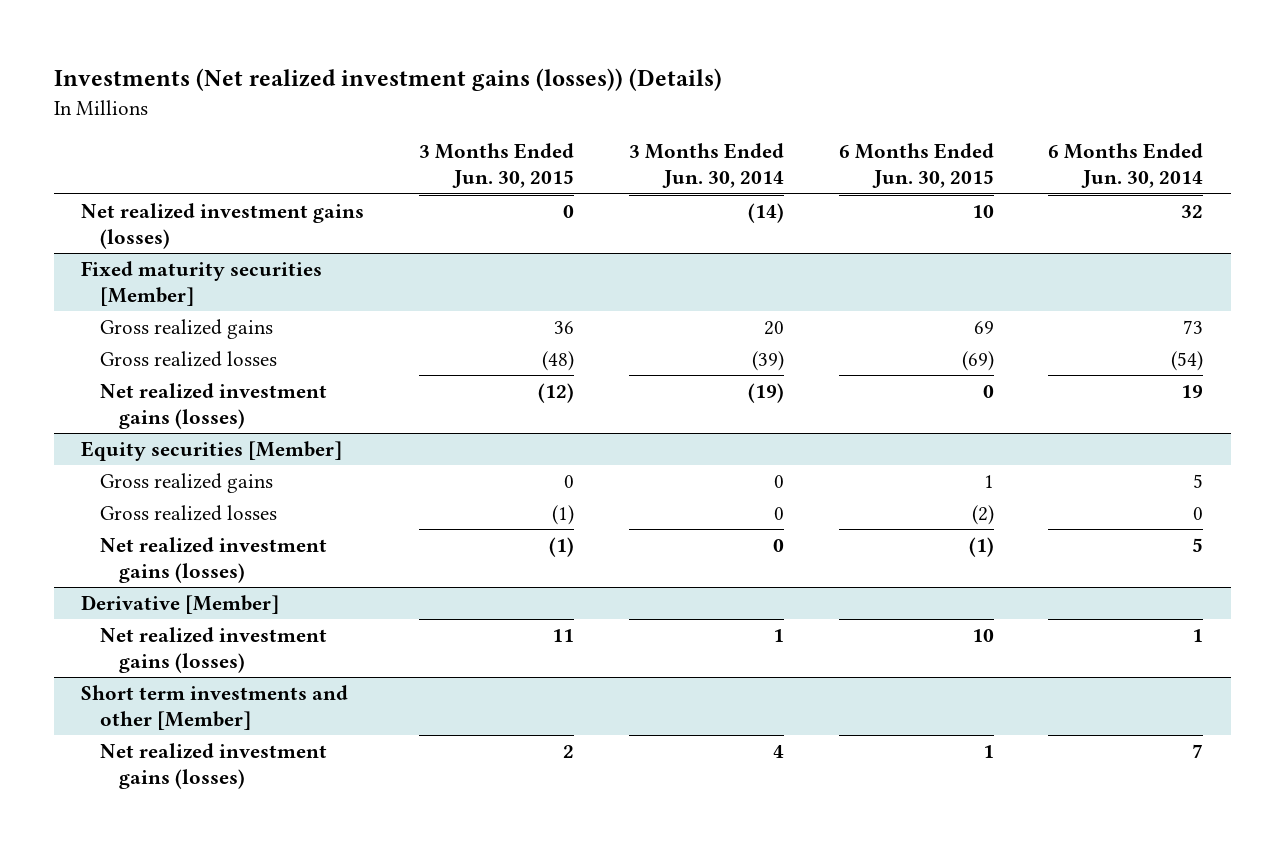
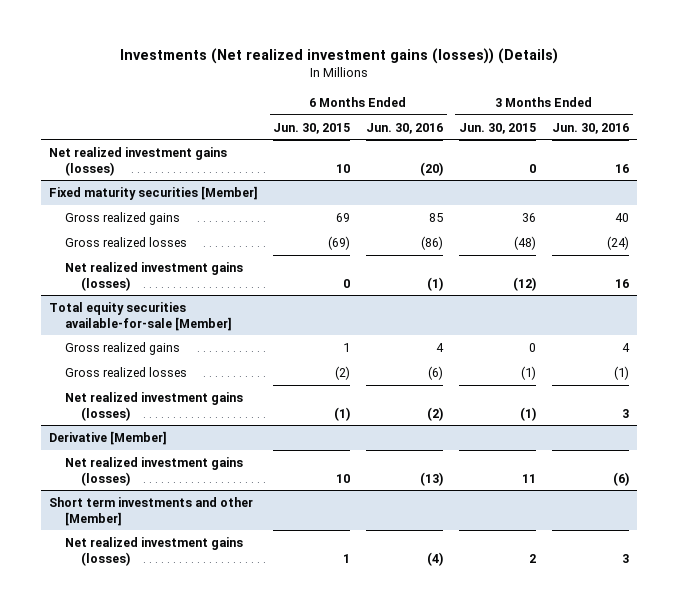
[628,143,784,189] 3 Months Ended Jun. 30, 2014 -> none
[1048,143,1204,189] 6 Months Ended Jun. 30, 2014 -> none
none -> [366,122,444,134] Jun. 30, 2016
none -> [551,122,629,134] Jun. 30, 2016
[81,440,343,461] Equity securities [Member] -> [48,301,232,331] Total equity securities available-for-sale [Member]

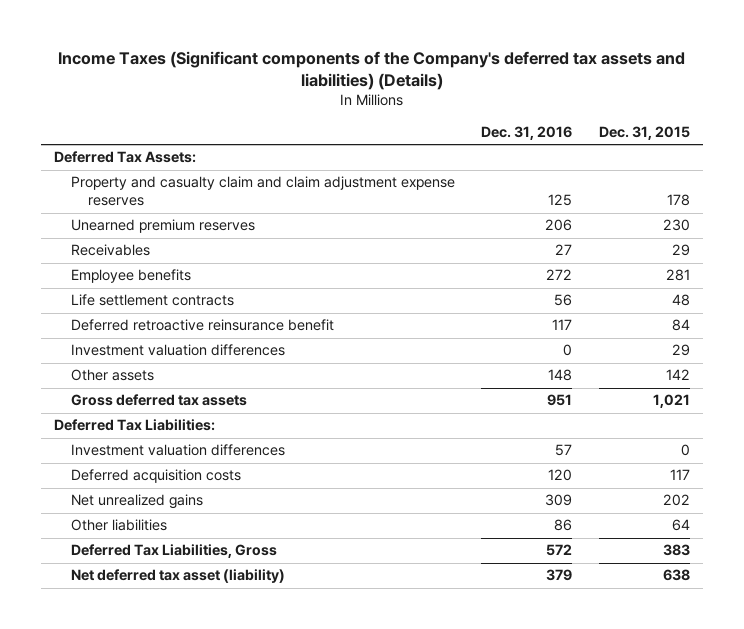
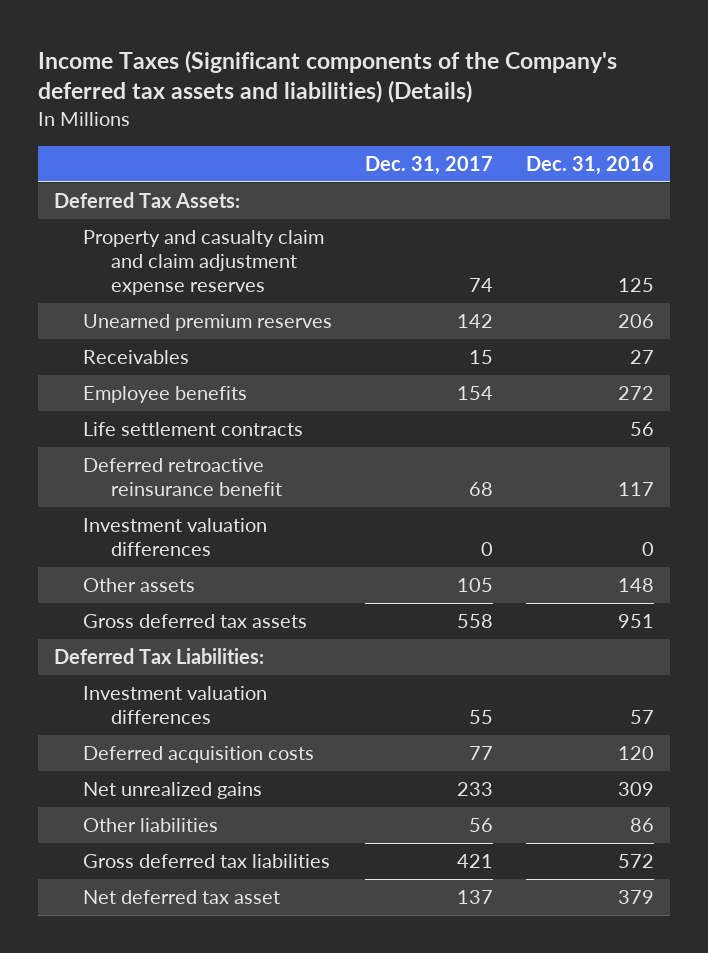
[598,125,690,140] Dec. 31, 2015 -> none
none -> [364,155,493,175] Dec. 31, 2017
[71,544,278,559] Deferred Tax Liabilities, Gross -> [82,854,330,869] Gross deferred tax liabilities
[71,569,286,584] Net deferred tax asset (liability) -> [82,890,280,905] Net deferred tax asset

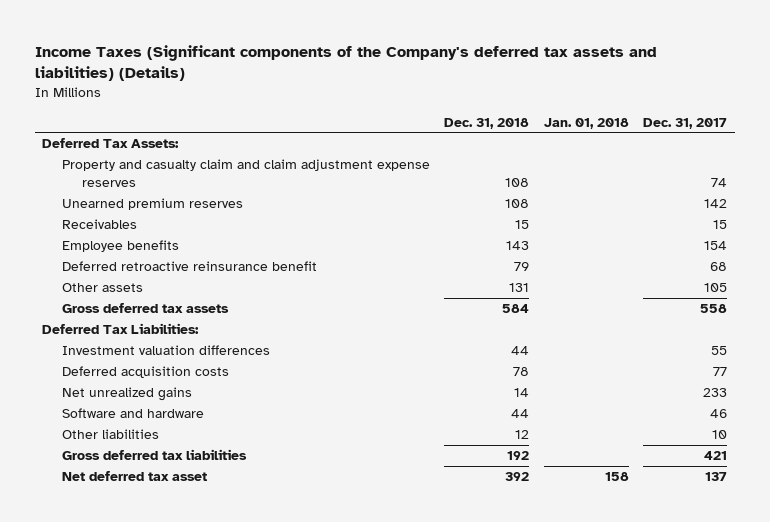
[525,155,654,175] Dec. 31, 2016 -> none
none -> [444,117,530,129] Dec. 31, 2018
none -> [543,117,629,129] Jan. 01, 2018
[82,422,303,437] Life settlement contracts -> none
[82,518,267,557] Investment valuation differences -> none
none -> [61,408,204,419] Software and hardware
[468,818,493,833] 56 -> [712,430,728,440] 10

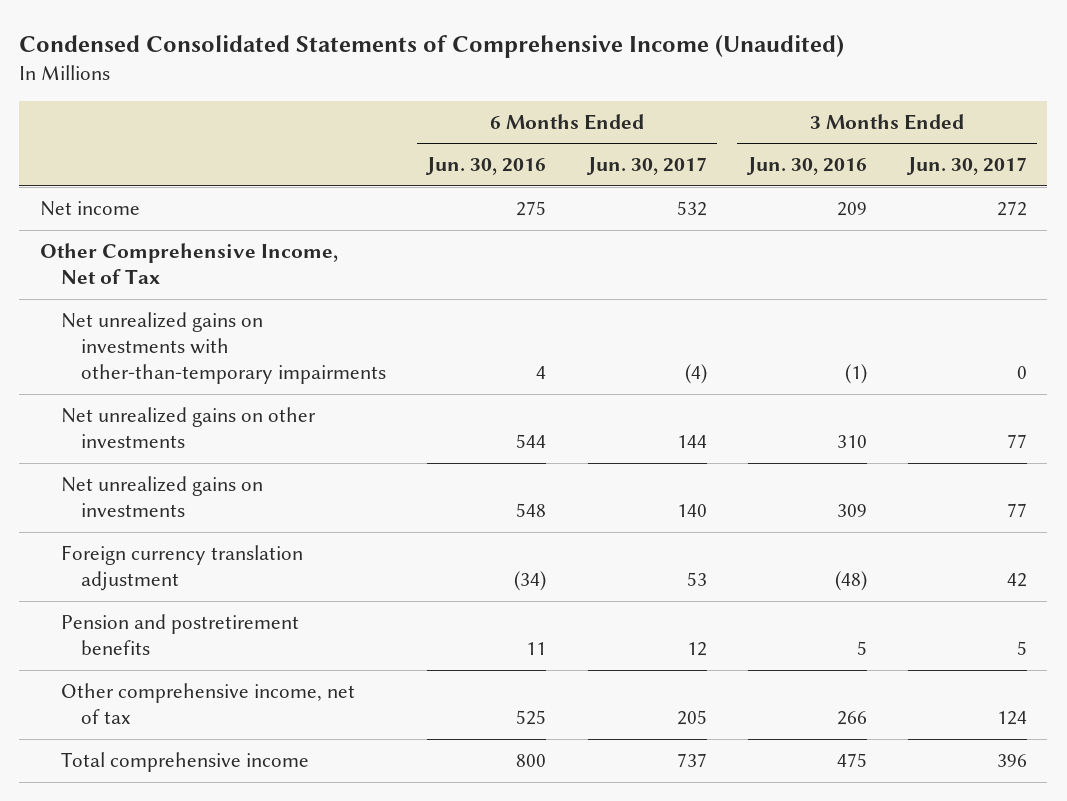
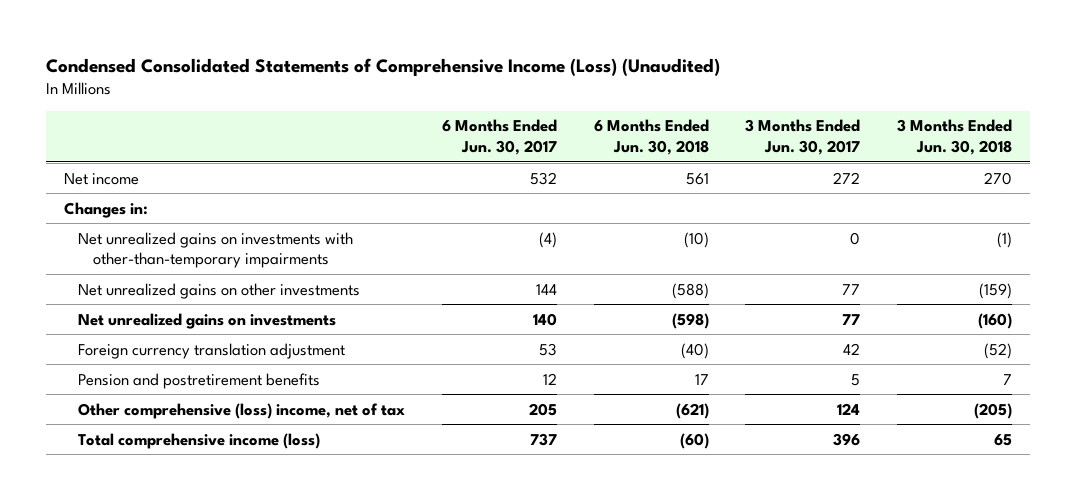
[19,34,845,58] Condensed Consolidated Statements of Comprehensive Income (Unaudited) -> [45,57,720,76] Condensed Consolidated Statements of Comprehensive Income (Loss) (Unaudited)
[425,157,547,176] Jun. 30, 2016 -> none
[745,157,867,176] Jun. 30, 2016 -> none
none -> [593,119,709,155] 6 Months Ended Jun. 30, 2018
none -> [896,119,1012,155] 3 Months Ended Jun. 30, 2018
[40,243,339,285] Other Comprehensive Income, Net of Tax -> none
none -> [64,201,149,218] Changes in:
[60,683,355,725] Other comprehensive income, net of tax -> [78,402,406,419] Other comprehensive (loss) income, net of tax
[60,752,309,773] Total comprehensive income -> [78,432,321,449] Total comprehensive income (loss)

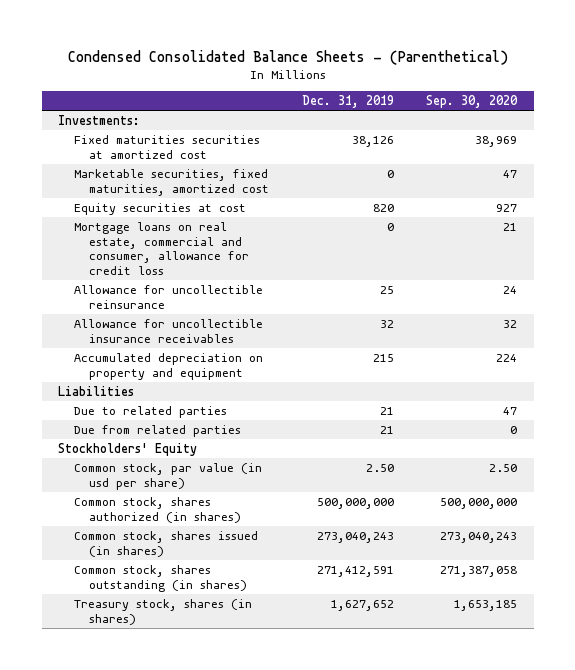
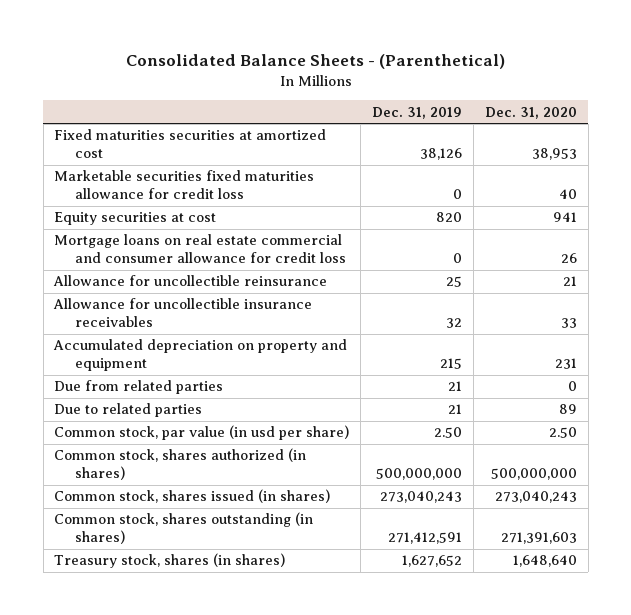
[67,49,508,65] Condensed Consolidated Balance Sheets - (Parenthetical) -> [125,53,505,69] Consolidated Balance Sheets - (Parenthetical)
[426,95,519,109] Sep. 30, 2020 -> none
none -> [484,106,577,119] Dec. 31, 2020
[58,114,141,125] Investments: -> none
[73,168,270,196] Marketable securities, fixed maturities, amortized cost -> [54,170,315,200] Marketable securities fixed maturities allowance for credit loss
[73,221,250,276] Mortgage loans on real estate, commercial and consumer, allowance for credit loss -> [54,234,347,264] Mortgage loans on real estate commercial and consumer allowance for credit loss
[58,385,135,396] Liabilities -> none
[58,442,198,456] Stockholders' Equity -> none
[73,405,227,418] Due to related parties -> [54,403,203,418] Due to related parties

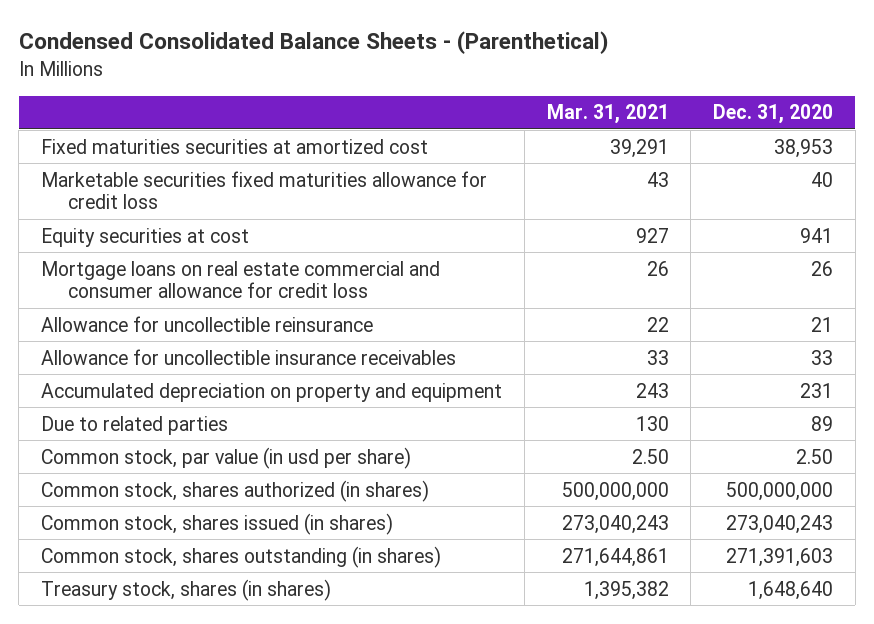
[125,53,505,69] Consolidated Balance Sheets - (Parenthetical) -> [18,31,608,55] Condensed Consolidated Balance Sheets - (Parenthetical)
[372,106,463,119] Dec. 31, 2019 -> none
none -> [546,104,669,125] Mar. 31, 2021
[54,380,224,395] Due from related parties -> none

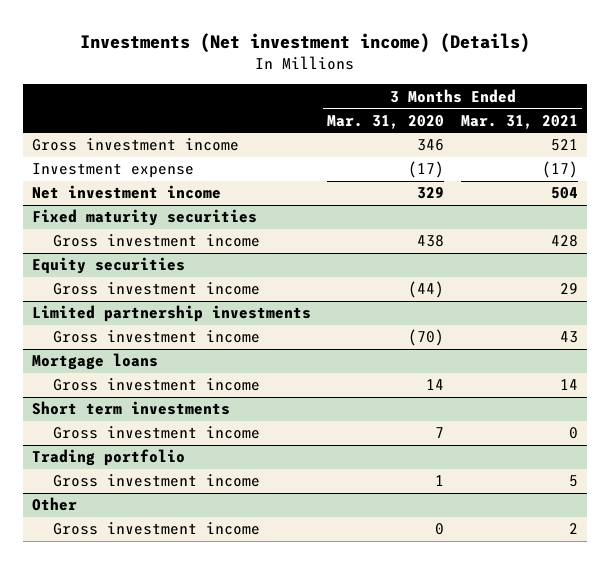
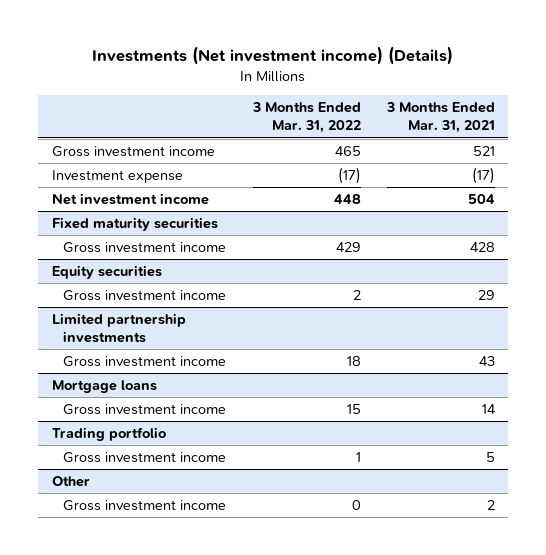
[327,114,445,129] Mar. 31, 2020 -> none
none -> [251,102,361,134] 3 Months Ended Mar. 31, 2022
[31,401,230,416] Short term investments -> none
[52,426,260,440] Gross investment income -> none

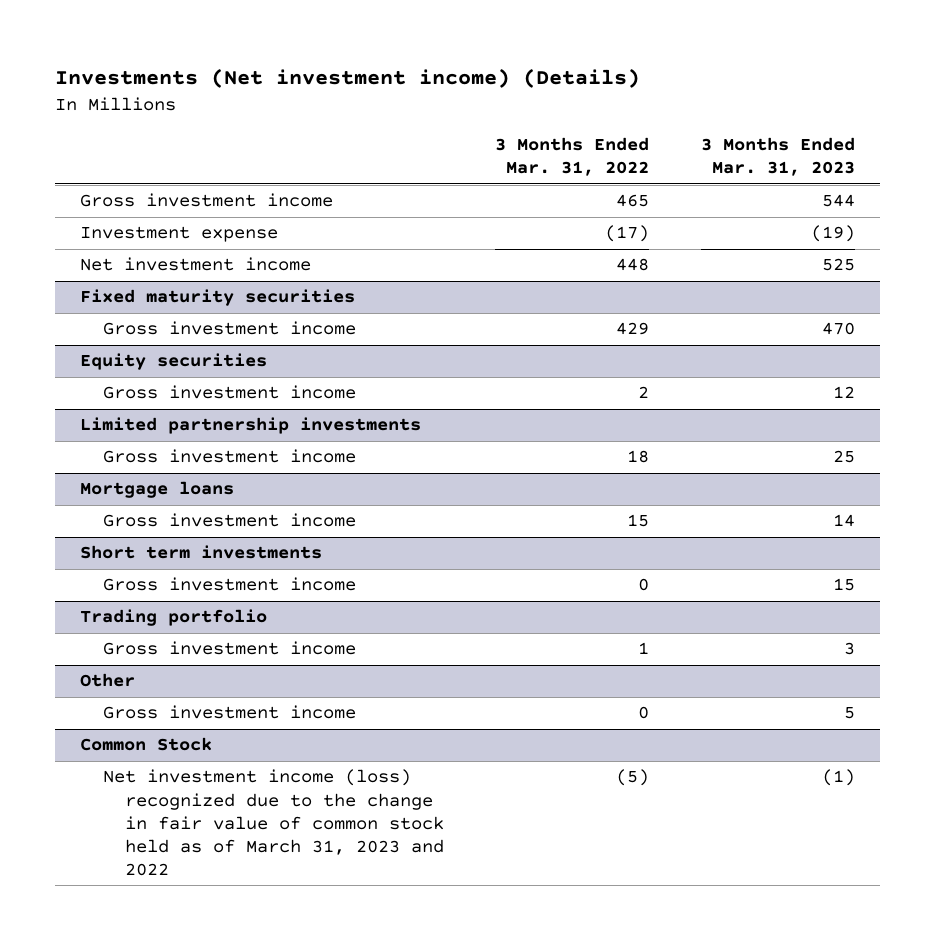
[385,102,495,134] 3 Months Ended Mar. 31, 2021 -> none
none -> [700,137,855,177] 3 Months Ended Mar. 31, 2023
none -> [80,545,323,560] Short term investments
none -> [102,577,356,592] Gross investment income
none -> [80,737,213,752] Common Stock
none -> [102,769,444,876] Net investment income (loss) recognized due to the change in fair value of common stock held as of March 31, 2023 and 2022

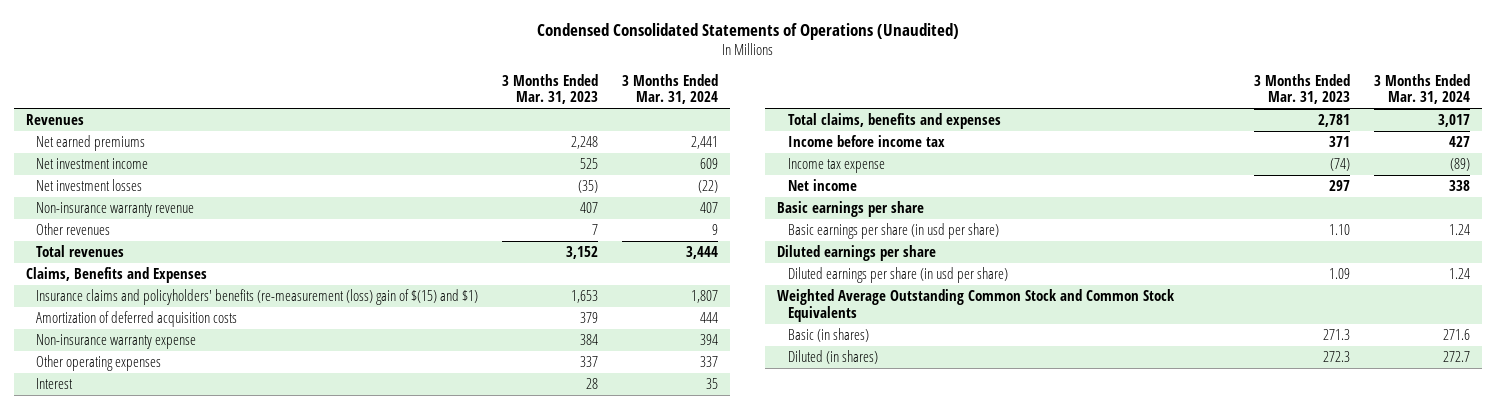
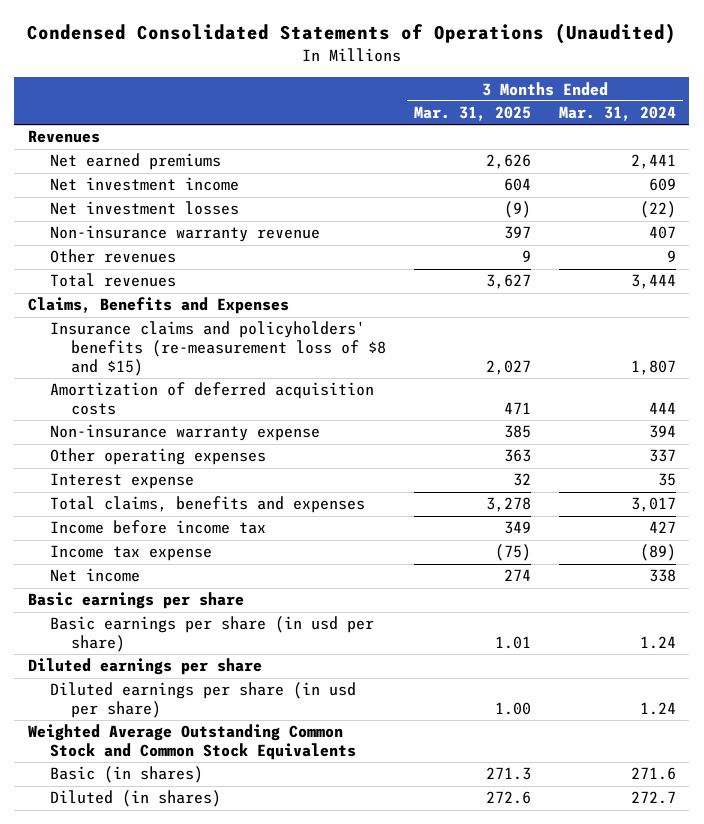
[501,73,598,105] 3 Months Ended Mar. 31, 2023 -> none
none -> [414,106,532,122] Mar. 31, 2025
[36,289,479,306] Insurance claims and policyholders' benefits (re-measurement (loss) gain of $(15) and $1) -> [49,321,387,376] Insurance claims and policyholders' benefits (re-measurement loss of $8 and $15)
[36,378,74,390] Interest -> [49,473,194,490] Interest expense

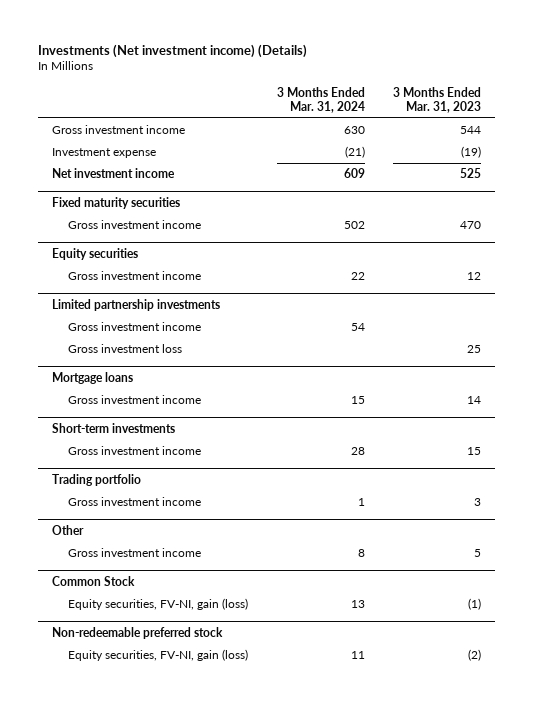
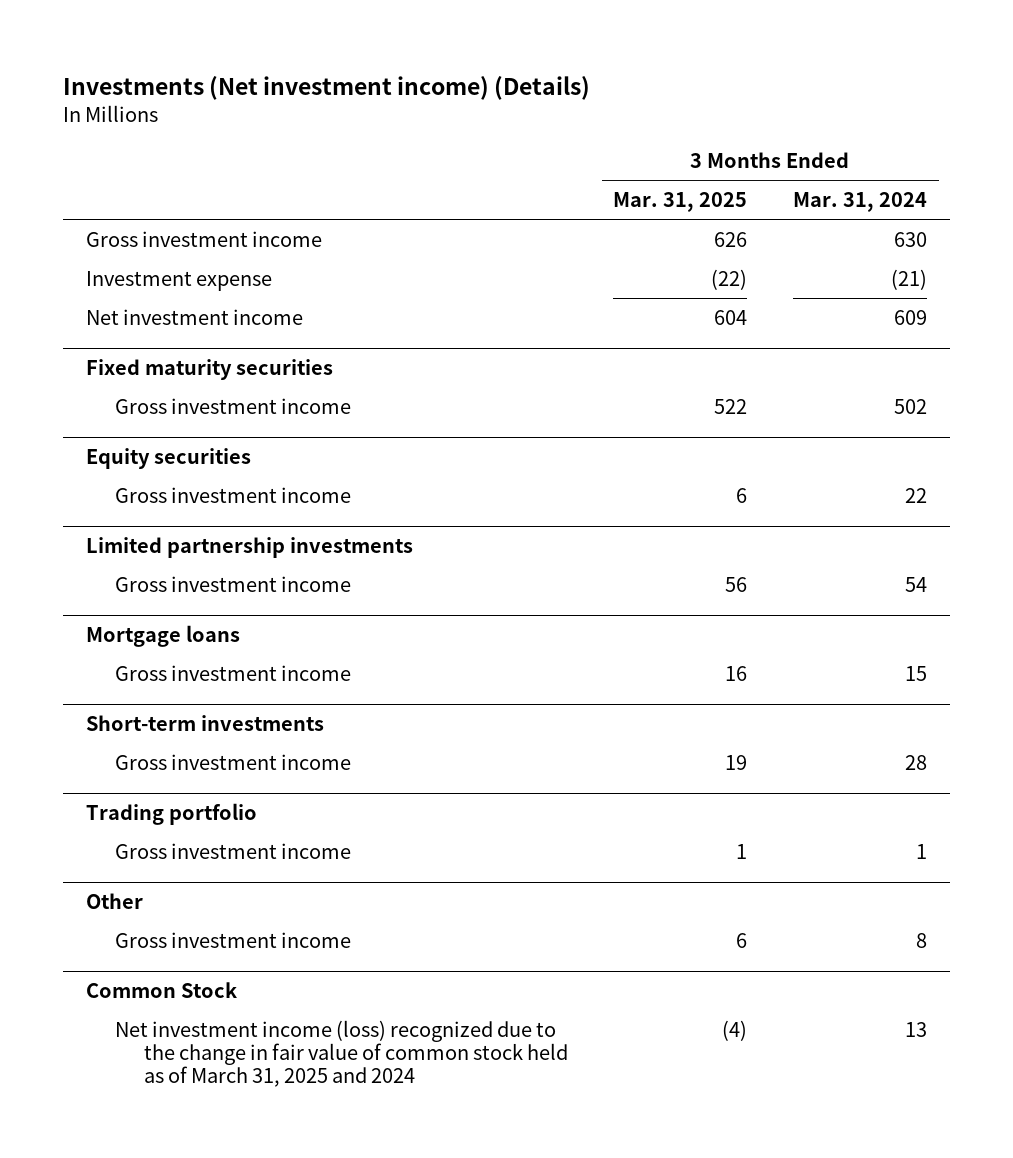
[392,86,481,113] 3 Months Ended Mar. 31, 2023 -> none
none -> [613,192,748,213] Mar. 31, 2025
[68,344,183,354] Gross investment loss -> none
[51,626,223,639] Non-redeemable preferred stock -> none
[68,649,249,662] Equity securities, FV-NI, gain (loss) -> none
[68,598,249,611] Equity securities, FV-NI, gain (loss) -> [115,1019,568,1088] Net investment income (loss) recognized due to the change in fair value of common stock held as of March 31, 2025 and 2024

